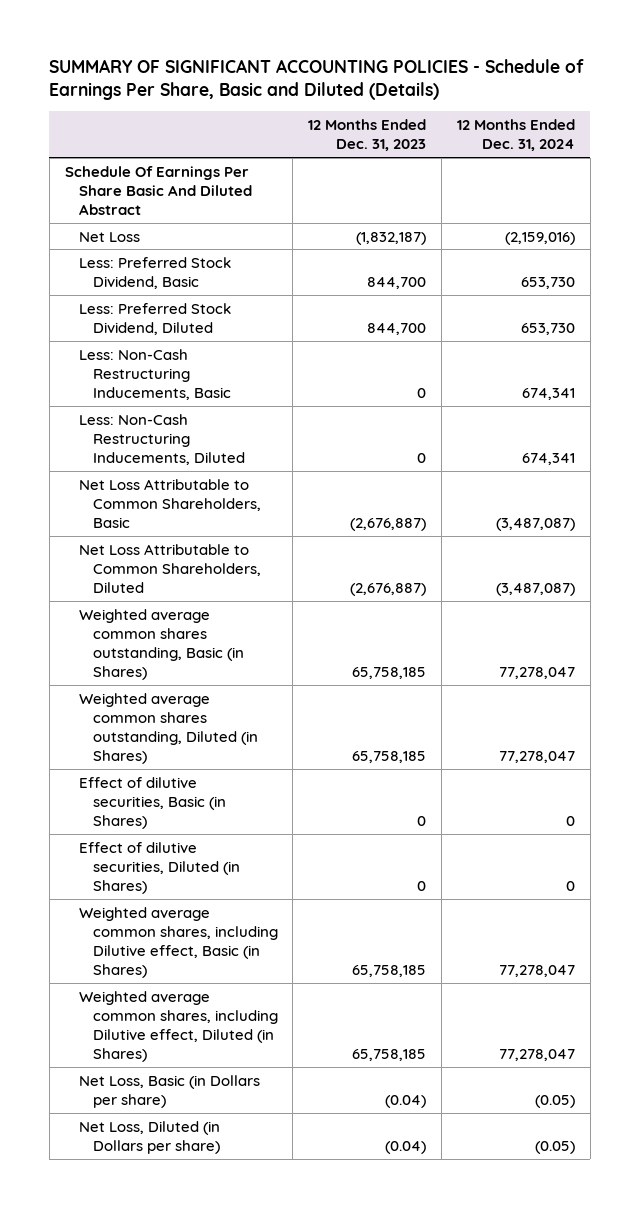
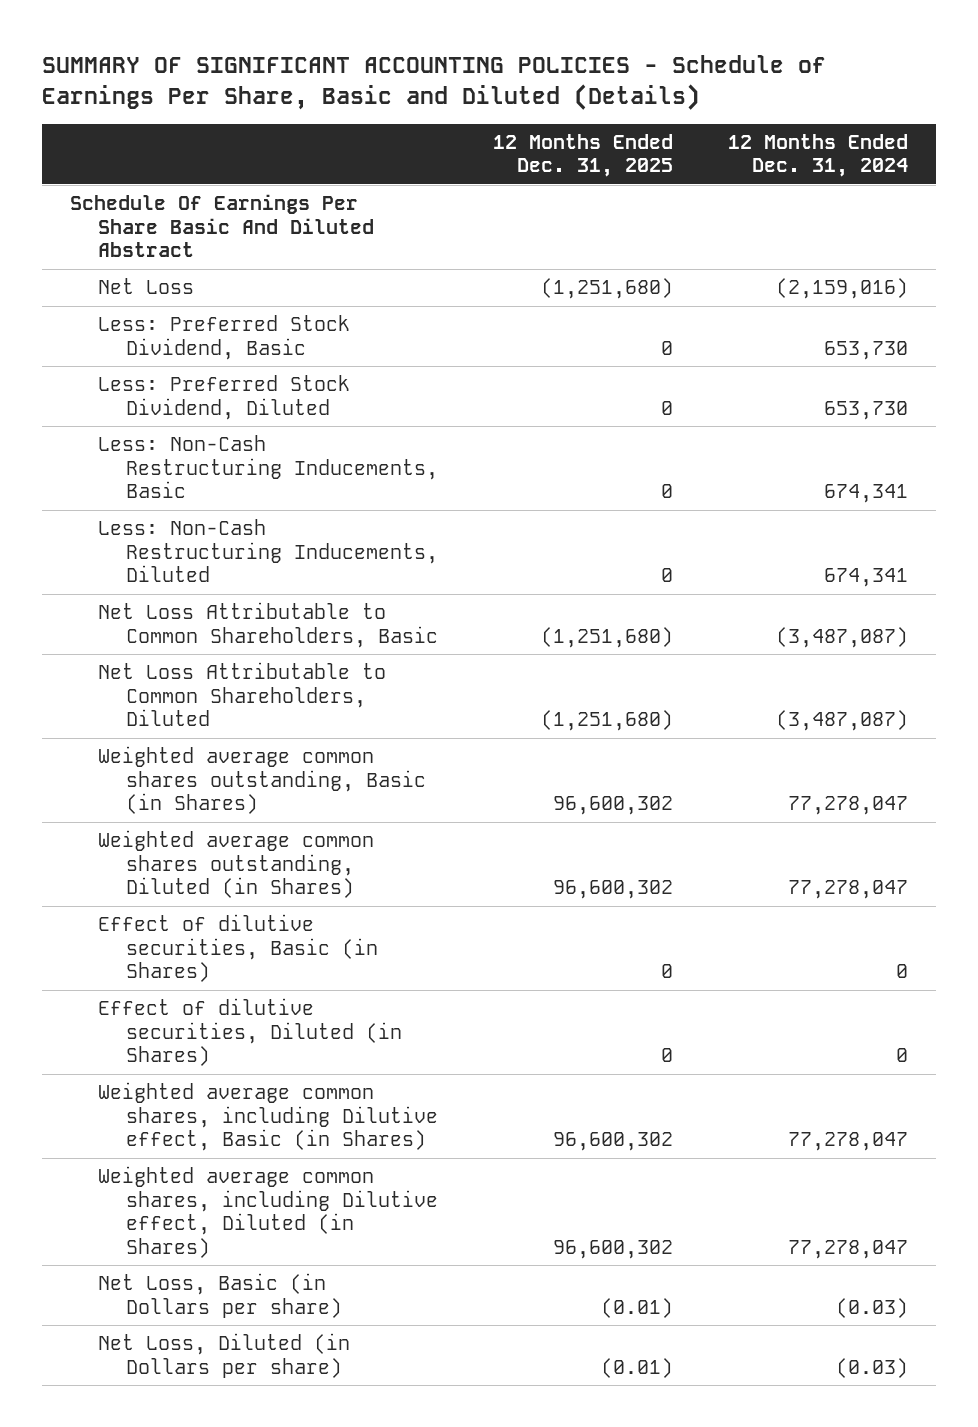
[308,118,427,152] 12 Months Ended Dec. 31, 2023 -> none
none -> [492,134,673,178] 12 Months Ended Dec. 31, 2025
[534,1094,575,1108] (0.05) -> [836,1297,909,1318] (0.03)
[534,1140,575,1154] (0.05) -> [836,1357,909,1378] (0.03)

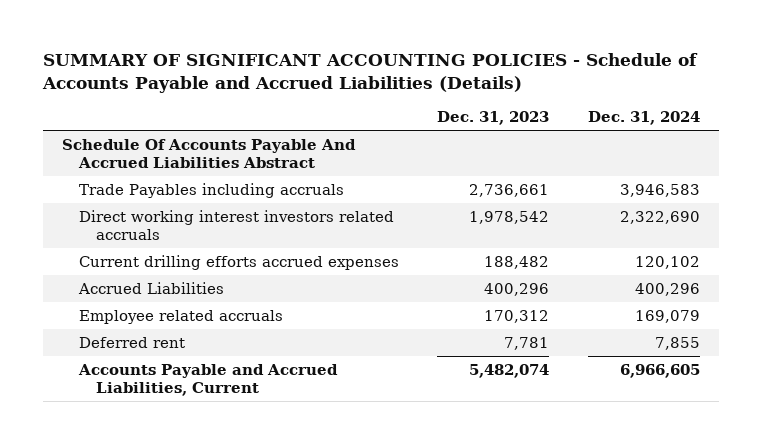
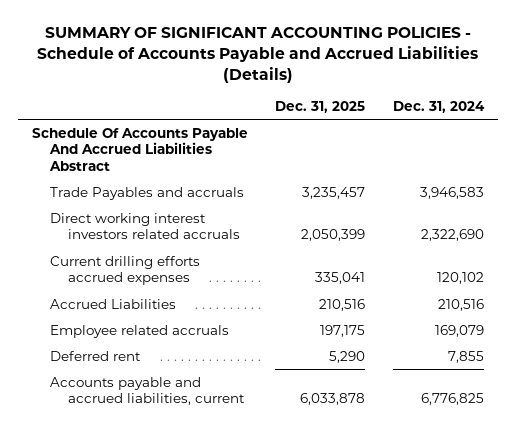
[437,111,550,126] Dec. 31, 2023 -> none
none -> [275,101,366,114] Dec. 31, 2025
[78,182,344,198] Trade Payables including accruals -> [49,186,244,200] Trade Payables and accruals
[634,282,700,296] 400,296 -> [437,298,484,311] 210,516
[77,363,338,397] Accounts Payable and Accrued Liabilities, Current -> [49,376,246,406] Accounts payable and accrued liabilities, current
[619,363,700,378] 6,966,605 -> [420,393,484,406] 6,776,825

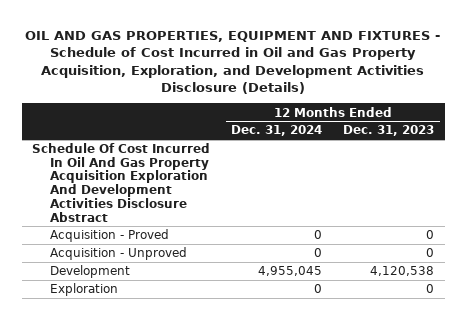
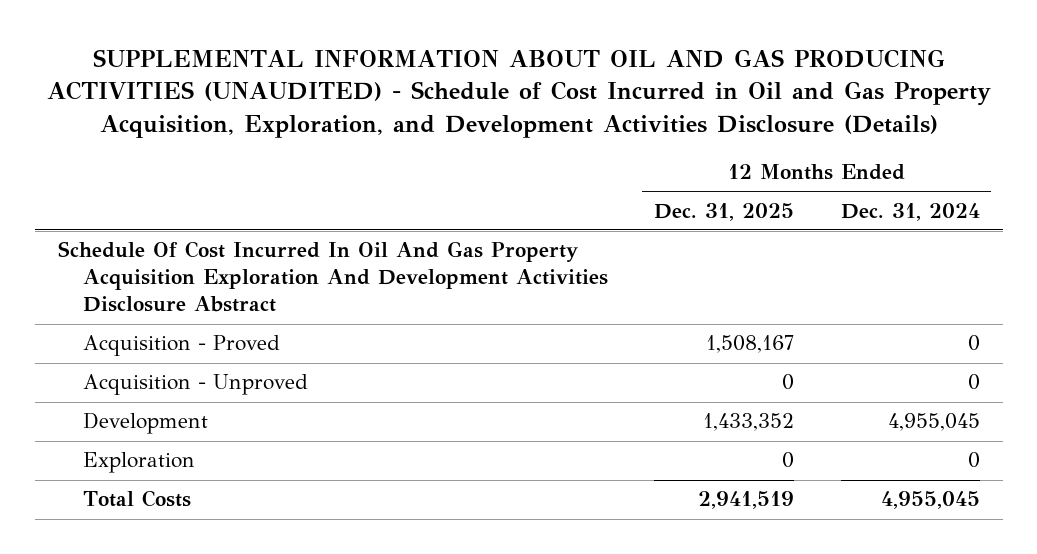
[25,30,441,95] OIL AND GAS PROPERTIES, EQUIPMENT AND FIXTURES - Schedule of Cost Incurred in Oil and Gas Property Acquisition, Exploration, and Development Activities Disclosure (Details) -> [46,48,991,138] SUPPLEMENTAL INFORMATION ABOUT OIL AND GAS PRODUCING ACTIVITIES (UNAUDITED) - Schedule of Cost Incurred in Oil and Gas Property Acquisition, Exploration, and Development Activities Disclosure (Details)
[343,125,435,137] Dec. 31, 2023 -> none
none -> [654,202,795,221] Dec. 31, 2025
none -> [82,490,191,508] Total Costs

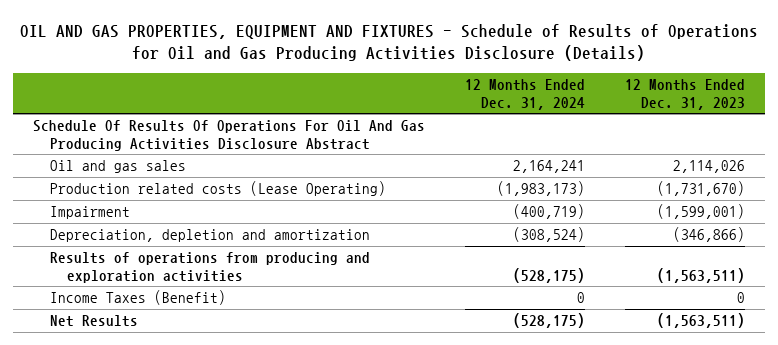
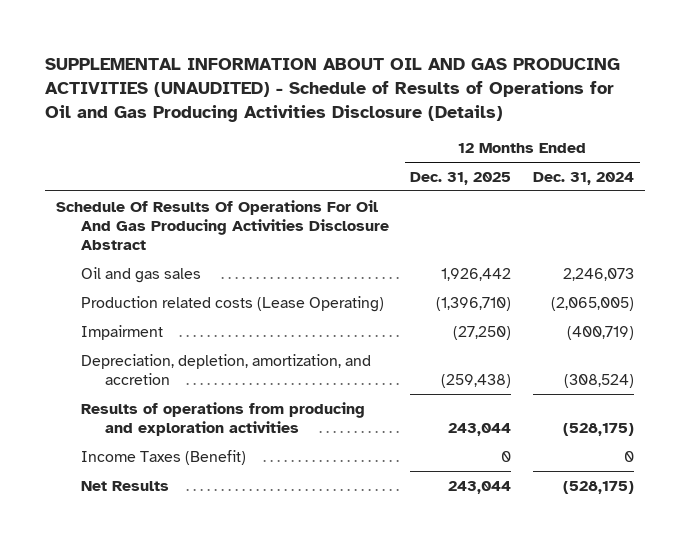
[20,23,759,62] OIL AND GAS PROPERTIES, EQUIPMENT AND FIXTURES - Schedule of Results of Operations for Oil and Gas Producing Activities Disclosure (Details) -> [45,57,621,122] SUPPLEMENTAL INFORMATION ABOUT OIL AND GAS PRODUCING ACTIVITIES (UNAUDITED) - Schedule of Results of Operations for Oil and Gas Producing Activities Disclosure (Details)
[624,79,745,110] 12 Months Ended Dec. 31, 2023 -> none
none -> [410,171,512,185] Dec. 31, 2025
[513,160,586,174] 2,164,241 -> [563,267,635,281] 2,246,073
[497,181,586,197] (1,983,173) -> [551,296,635,311] (2,065,005)
[50,229,371,243] Depreciation, depletion and amortization -> [80,353,371,385] Depreciation, depletion, amortization, and accretion

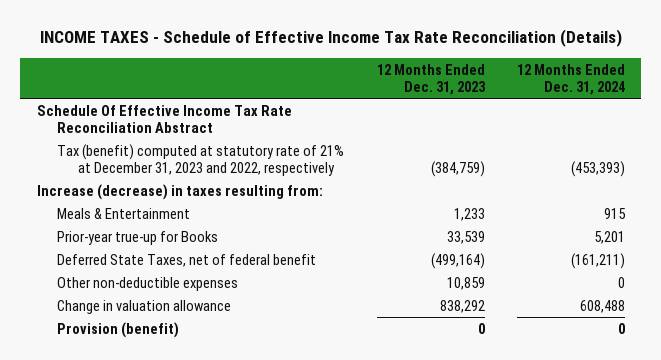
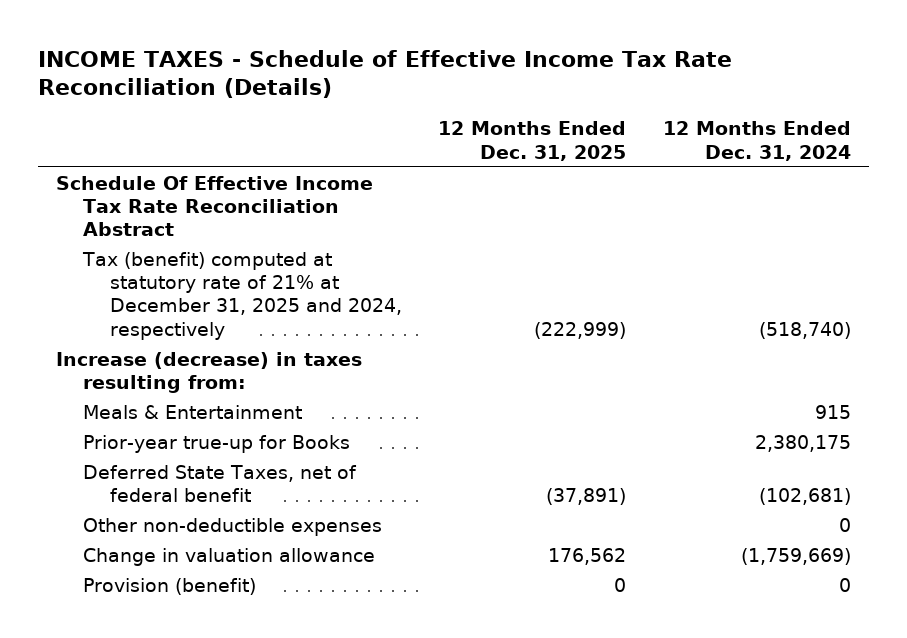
[376,63,486,96] 12 Months Ended Dec. 31, 2023 -> none
none -> [438,121,627,161] 12 Months Ended Dec. 31, 2025
[57,143,345,177] Tax (benefit) computed at statutory rate of 21% at December 31, 2023 and 2022, respectively -> [82,251,402,340] Tax (benefit) computed at statutory rate of 21% at December 31, 2025 and 2024, respectively
[570,161,625,178] (453,393) -> [758,321,851,339] (518,740)
[593,230,625,244] 5,201 -> [754,434,851,452] 2,380,175
[570,252,625,269] (161,211) -> [758,487,851,505] (102,681)
[579,299,625,313] 608,488 -> [740,547,851,565] (1,759,669)

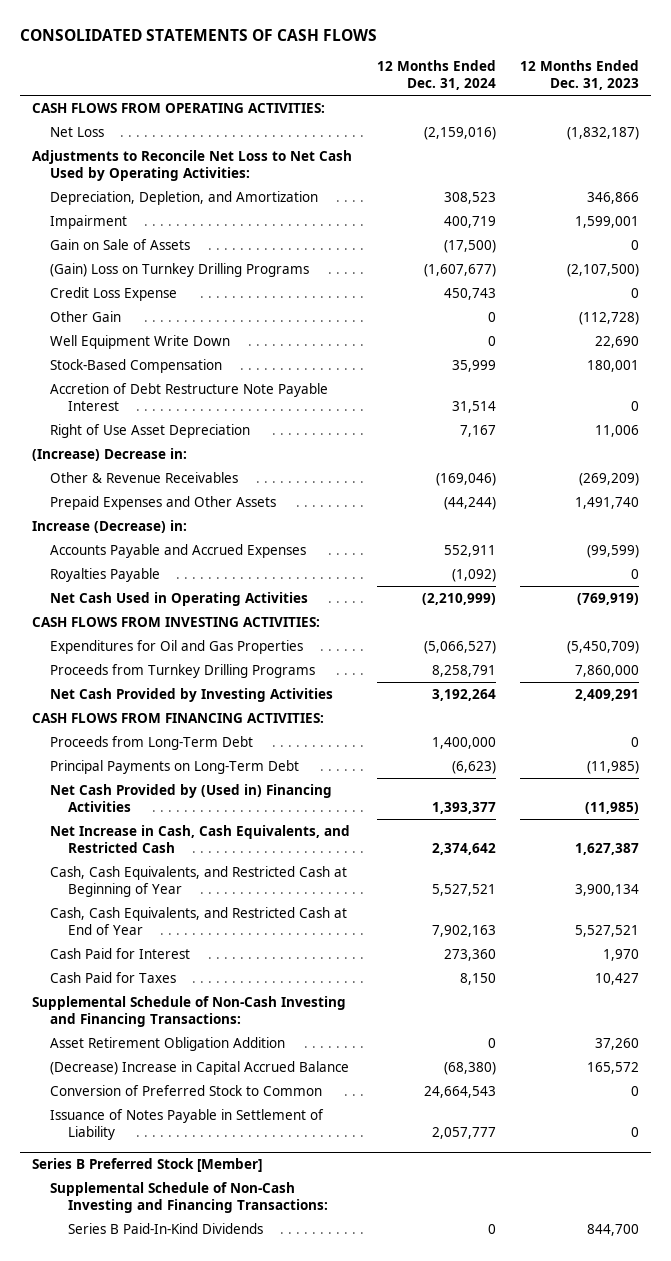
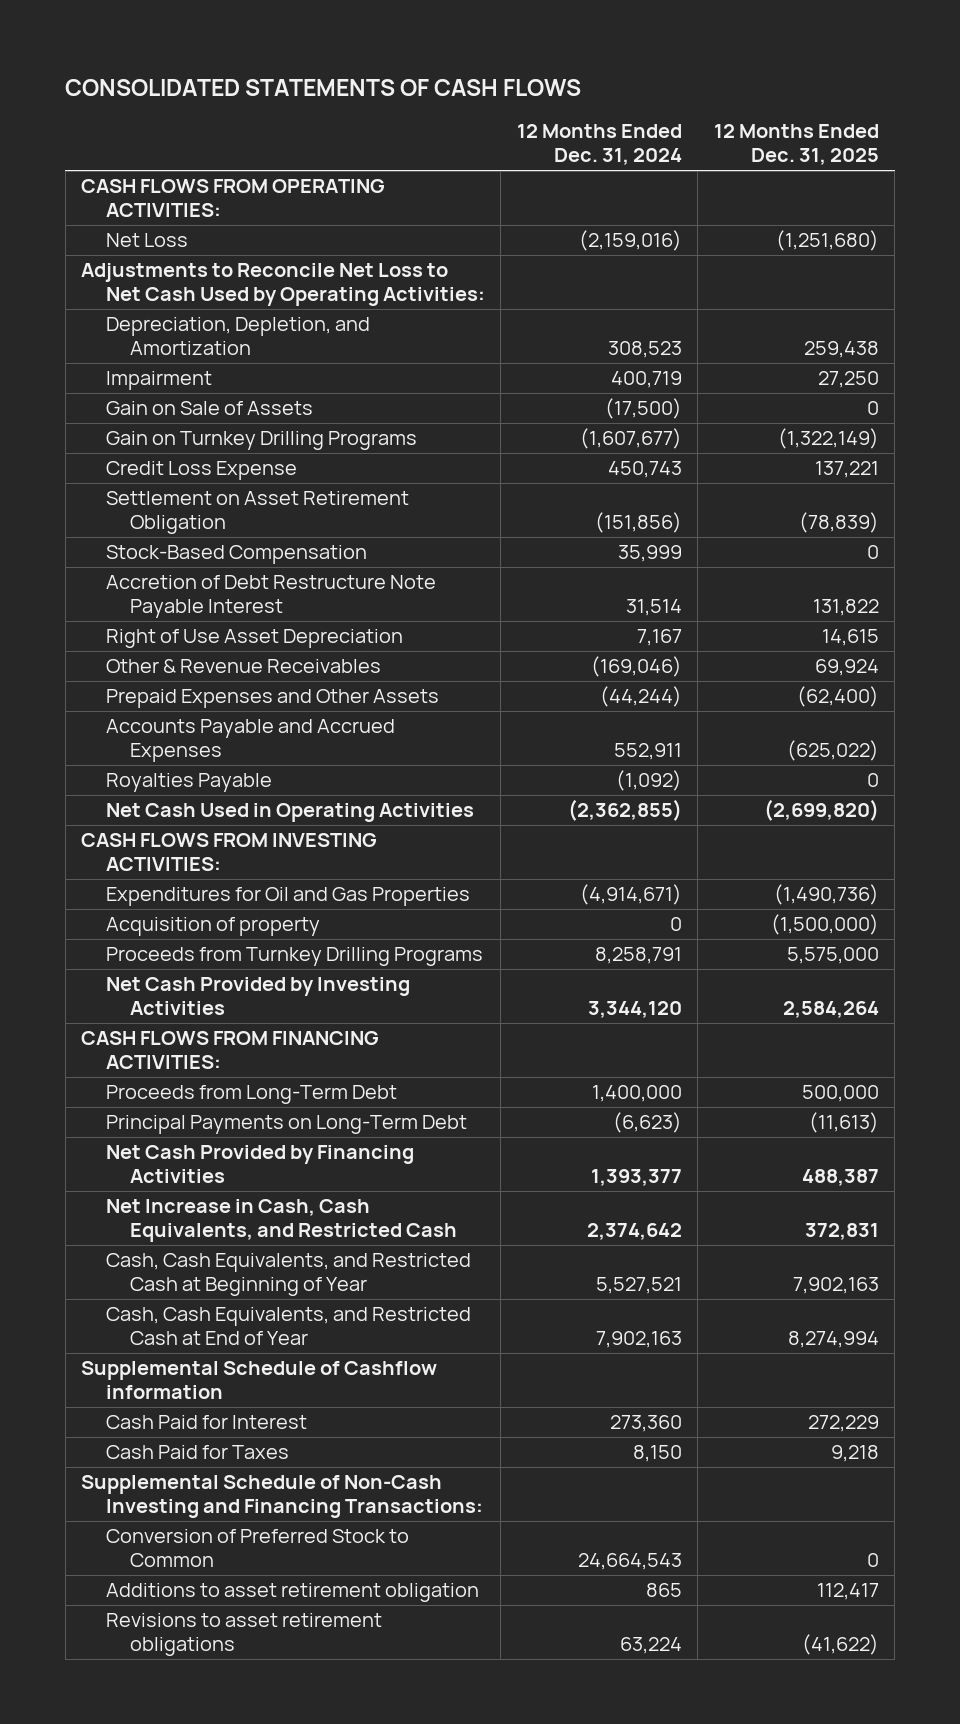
[519,60,639,91] 12 Months Ended Dec. 31, 2023 -> none
none -> [713,124,879,166] 12 Months Ended Dec. 31, 2025
[49,262,309,277] (Gain) Loss on Turnkey Drilling Programs -> [105,431,417,451] Gain on Turnkey Drilling Programs
[49,310,121,322] Other Gain -> none
[49,334,230,349] Well Equipment Write Down -> none
none -> [105,491,409,535] Settlement on Asset Retirement Obligation
[32,447,188,461] (Increase) Decrease in: -> none
[32,519,188,533] Increase (Decrease) in: -> none
[421,592,496,605] (2,210,999) -> [567,799,682,822] (2,362,855)
[423,640,496,654] (5,066,527) -> [579,884,682,906] (4,914,671)
none -> [105,917,320,937] Acquisition of property
[431,688,496,701] 3,192,264 -> [587,1001,682,1019] 3,344,120
[49,783,332,812] Net Cash Provided by (Used in) Financing Activities -> [105,1145,414,1184] Net Cash Provided by Financing Activities
none -> [81,1361,438,1400] Supplemental Schedule of Cashflow information
[49,1036,285,1051] Asset Retirement Obligation Addition -> none
[49,1060,349,1075] (Decrease) Increase in Capital Accrued Balance -> none
[49,1108,324,1140] Issuance of Notes Payable in Settlement of Liability -> none
[32,1158,263,1173] Series B Preferred Stock [Member] -> none
[49,1181,328,1213] Supplemental Schedule of Non-Cash Investing and Financing Transactions: -> none
[67,1222,263,1234] Series B Paid-In-Kind Dividends -> none
none -> [105,1583,479,1603] Additions to asset retirement obligation
none -> [105,1613,382,1657] Revisions to asset retirement obligations

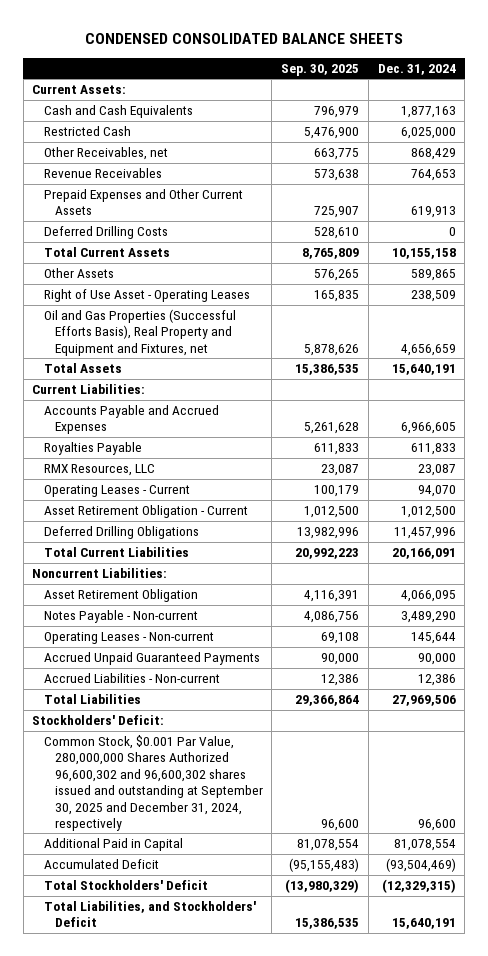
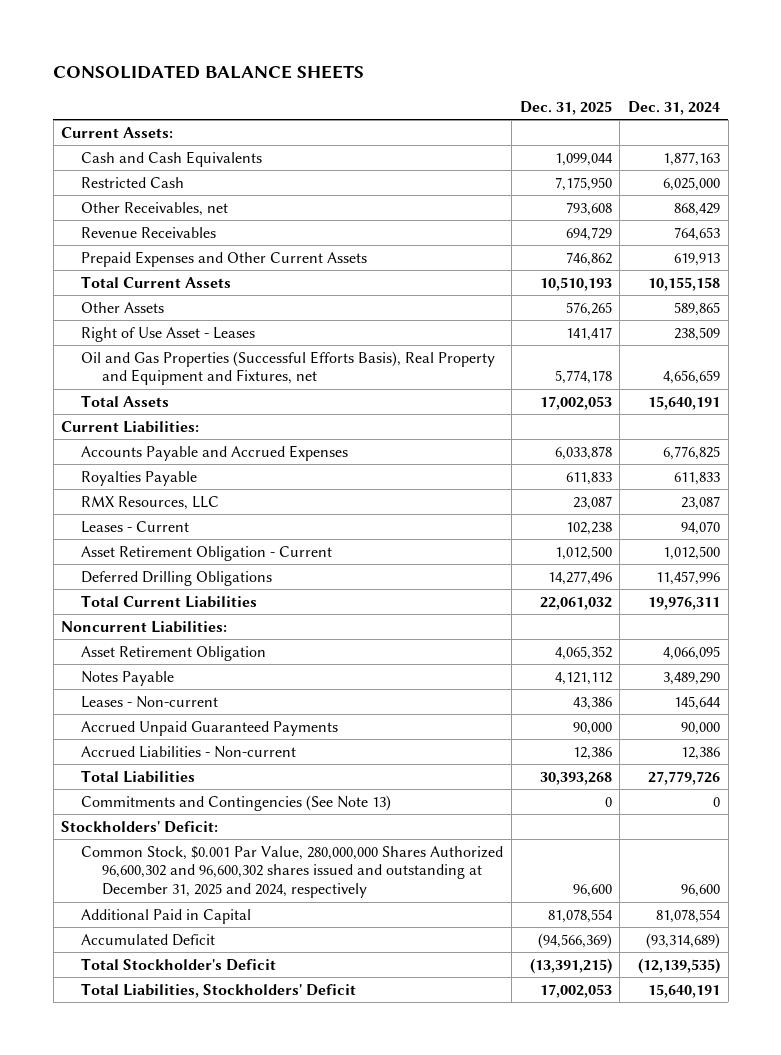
[84,33,403,45] CONDENSED CONSOLIDATED BALANCE SHEETS -> [53,64,365,79] CONSOLIDATED BALANCE SHEETS
[281,63,360,76] Sep. 30, 2025 -> none
none -> [519,100,612,115] Dec. 31, 2025
[43,226,168,240] Deferred Drilling Costs -> none
[43,289,250,303] Right of Use Asset - Operating Leases -> [81,326,256,342] Right of Use Asset - Leases
[400,422,456,435] 6,966,605 -> [662,445,720,460] 6,776,825
[43,485,190,498] Operating Leases - Current -> [81,520,190,533] Leases - Current
[391,548,456,560] 20,166,091 -> [647,595,720,610] 19,976,311
[43,610,198,624] Notes Payable - Non-current -> [81,670,175,686] Notes Payable
[43,632,214,645] Operating Leases - Non-current -> [81,695,219,708] Leases - Non-current
[391,695,456,707] 27,969,506 -> [647,770,720,785] 27,779,726
none -> [81,794,392,811] Commitments and Contingencies (See Note 13)
[43,735,263,831] Common Stock, $0.001 Par Value, 280,000,000 Shares Authorized 96,600,302 and 96,600,302 shares issued and outstanding at September 30, 2025 and December 31, 2024, respectively -> [81,845,504,899] Common Stock, $0.001 Par Value, 280,000,000 Shares Authorized 96,600,302 and 96,600,302 shares issued and outstanding at December 31, 2025 and 2024, respectively
[385,858,456,873] (93,504,469) -> [645,932,720,949] (93,314,689)
[43,880,208,891] Total Stockholders' Deficit -> [81,957,277,971] Total Stockholder's Deficit
[381,879,456,894] (12,329,315) -> [637,957,720,974] (12,139,535)
[43,901,256,928] Total Liabilities, and Stockholders' Deficit -> [81,982,357,998] Total Liabilities, Stockholders' Deficit

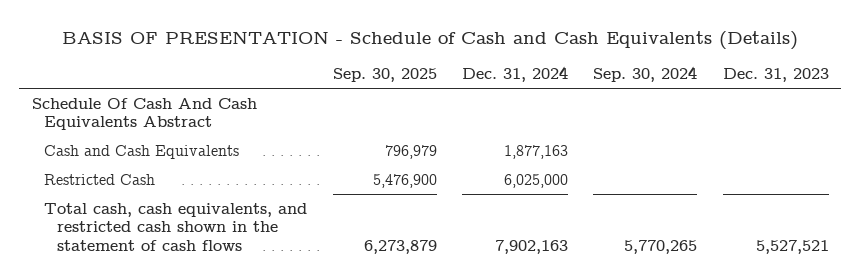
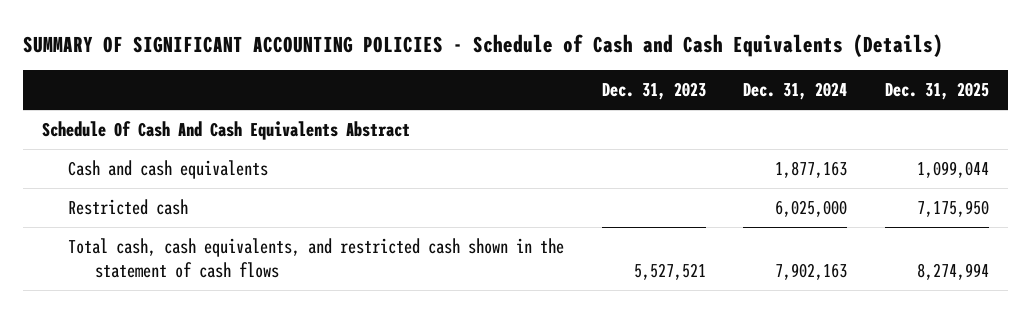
[62,30,799,50] BASIS OF PRESENTATION - Schedule of Cash and Cash Equivalents (Details) -> [22,33,943,57] SUMMARY OF SIGNIFICANT ACCOUNTING POLICIES - Schedule of Cash and Cash Equivalents (Details)
[332,68,437,83] Sep. 30, 2025 -> none
[593,66,698,83] Sep. 30, 2024 -> none
none -> [884,82,989,101] Dec. 31, 2025
[44,144,240,159] Cash and Cash Equivalents -> [68,159,269,179] Cash and cash equivalents
[44,173,156,185] Restricted Cash -> [68,198,189,215] Restricted cash

